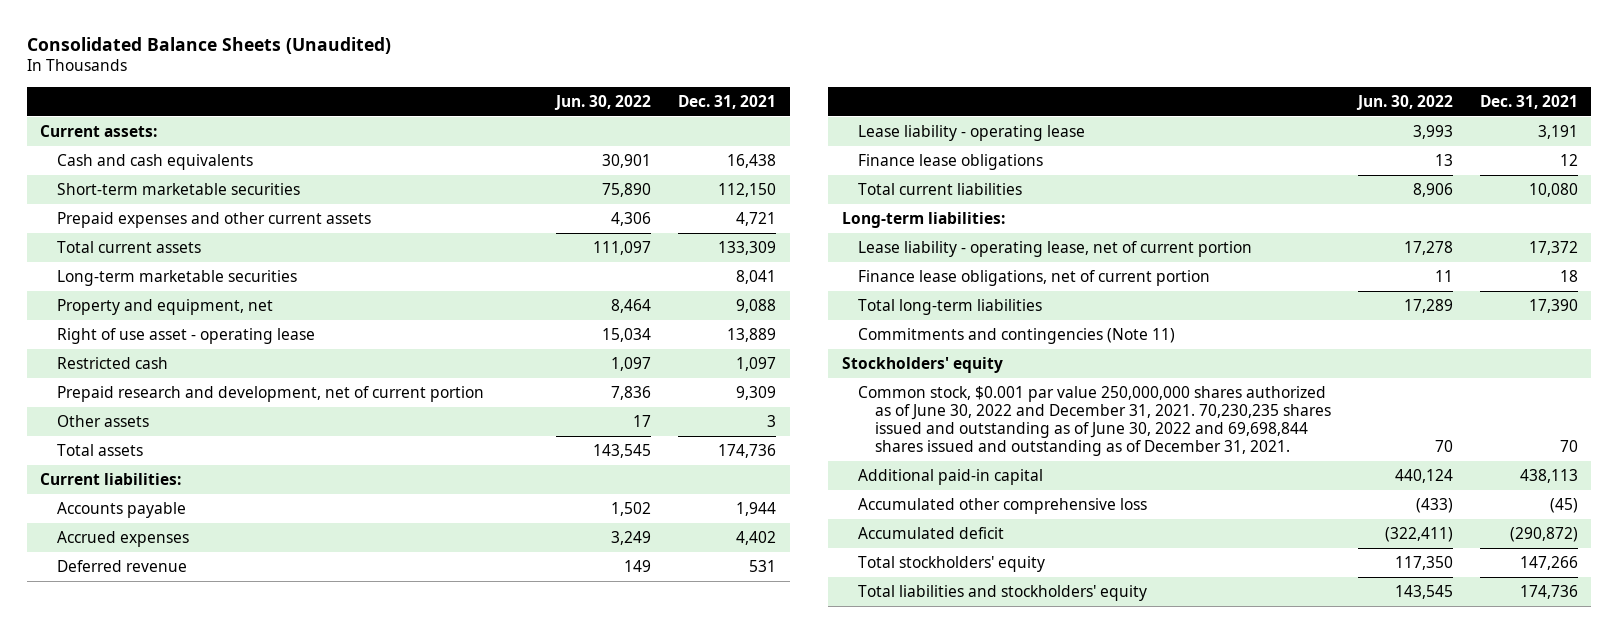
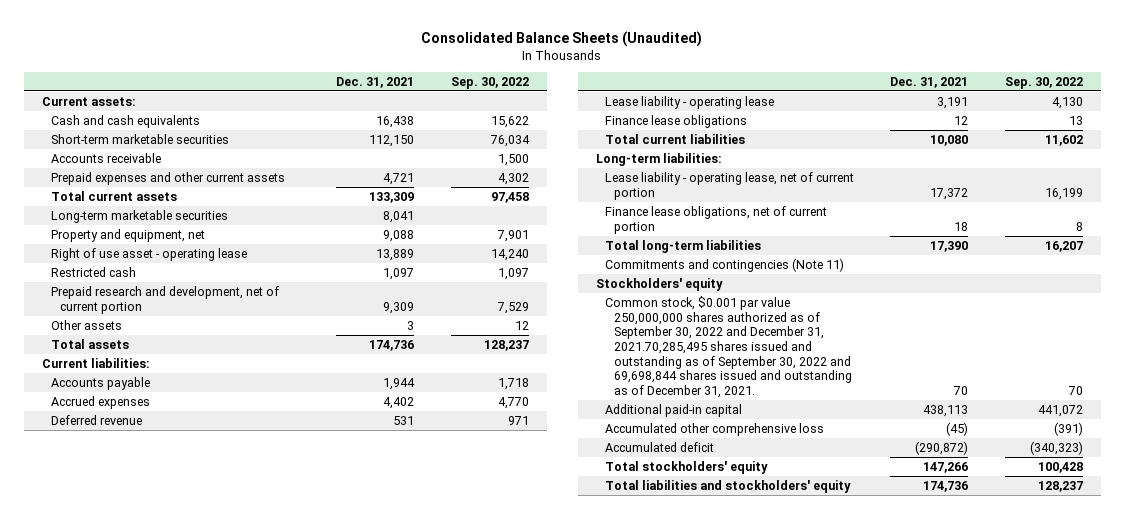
[554,94,652,110] Jun. 30, 2022 -> none
none -> [450,76,529,89] Sep. 30, 2022
none -> [50,152,161,163] Accounts receivable
[858,386,1332,457] Common stock, $0.001 par value 250,000,000 shares authorized as of June 30, 2022 and December 31, 2021. 70,230,235 shares issued and outstanding as of June 30, 2022 and 69,698,844 shares issued and outstanding as of December 31, 2021. -> [604,295,852,399] Common stock, $0.001 par value 250,000,000 shares authorized as of September 30, 2022 and December 31, 2021.70,285,495 shares issued and outstanding as of September 30, 2022 and 69,698,844 shares issued and outstanding as of December 31, 2021.

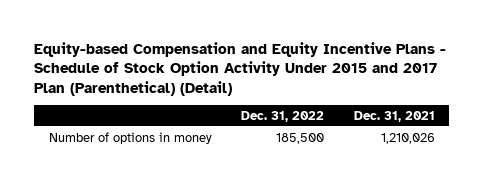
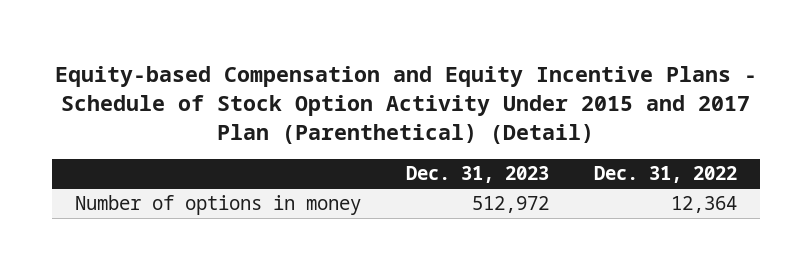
[353,110,435,122] Dec. 31, 2021 -> none
none -> [405,166,549,184] Dec. 31, 2023
[276,132,325,144] 185,500 -> [671,196,738,214] 12,364

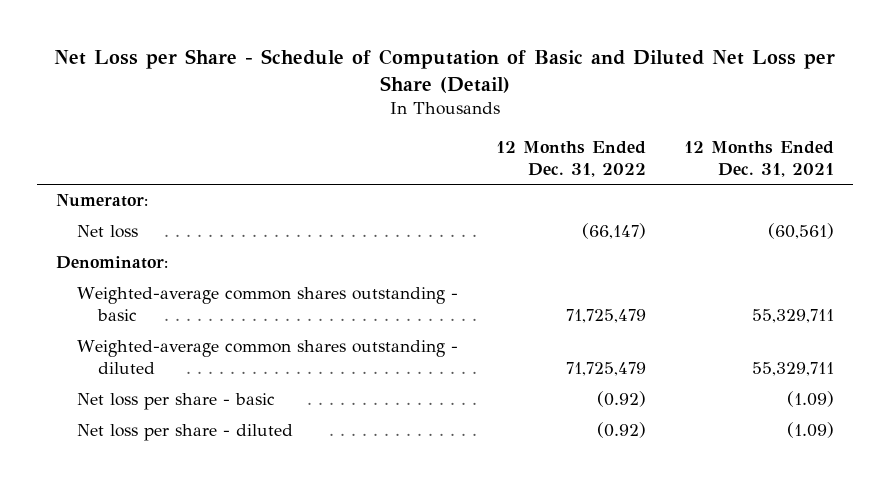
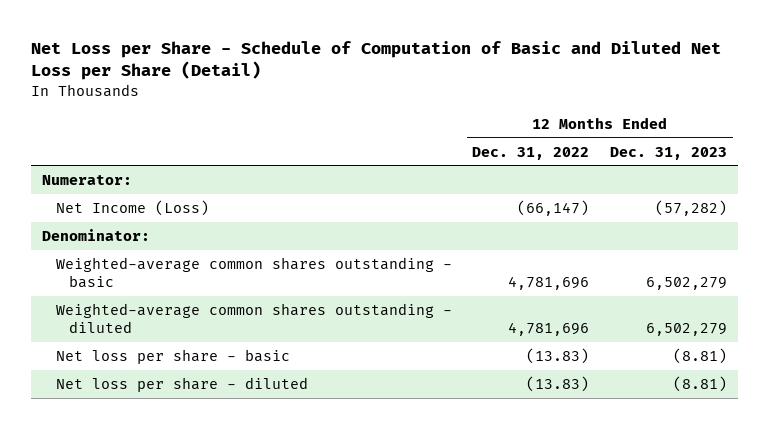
[684,140,835,177] 12 Months Ended Dec. 31, 2021 -> none
none -> [610,146,728,160] Dec. 31, 2023
[77,225,139,239] Net loss -> [55,199,209,216] Net Income (Loss)
[566,309,647,324] 71,725,479 -> [508,275,590,290] 4,781,696
[566,362,647,377] 71,725,479 -> [508,321,590,336] 4,781,696
[597,391,647,408] (0.92) -> [526,347,590,364] (13.83)
[597,422,647,439] (0.92) -> [526,375,590,392] (13.83)

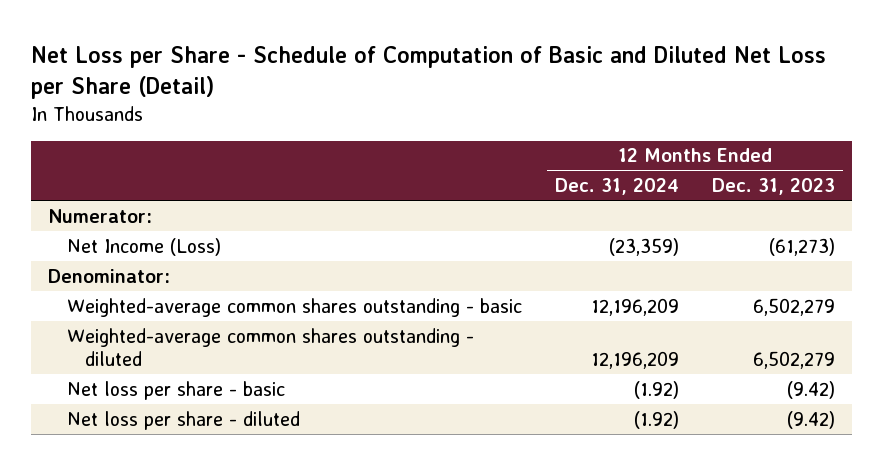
[472,146,590,160] Dec. 31, 2022 -> none
none -> [554,178,679,196] Dec. 31, 2024
[655,199,728,216] (57,282) -> [769,237,836,256] (61,273)
[673,347,728,364] (8.81) -> [787,380,836,399] (9.42)
[673,375,728,392] (8.81) -> [787,410,836,429] (9.42)

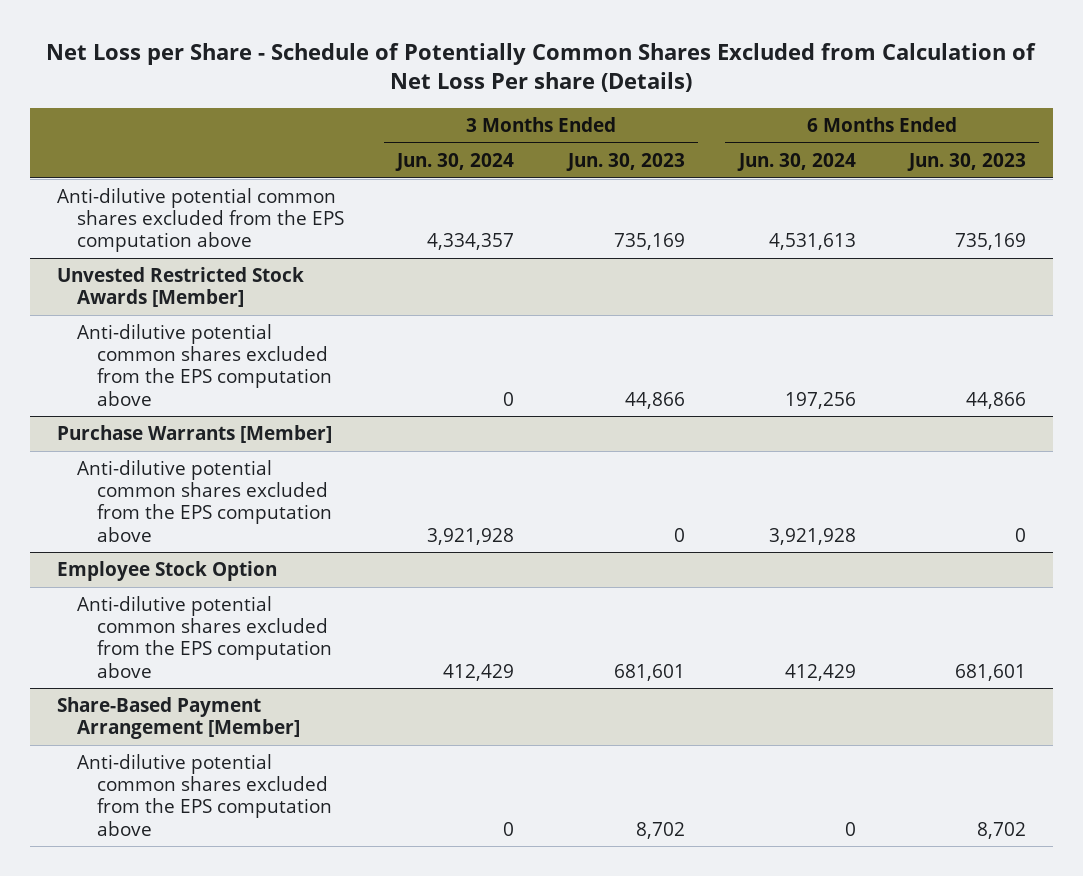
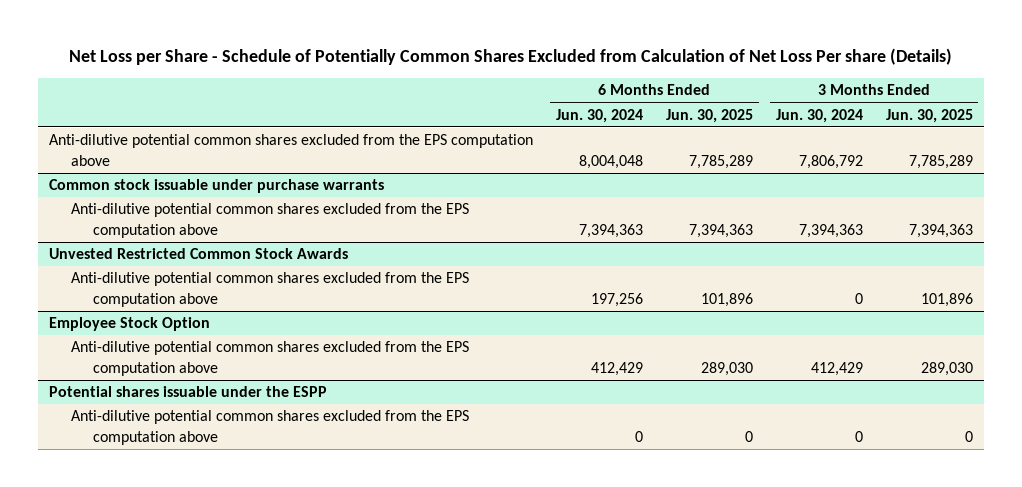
[565,152,685,171] Jun. 30, 2023 -> none
[907,152,1027,171] Jun. 30, 2023 -> none
none -> [665,108,753,123] Jun. 30, 2025
none -> [885,108,973,123] Jun. 30, 2025
[427,233,515,251] 4,334,357 -> [798,154,863,169] 7,806,792
[768,233,856,251] 4,531,613 -> [578,154,643,169] 8,004,048
none -> [49,179,385,194] Common stock issuable under purchase warrants
none -> [70,203,469,238] Anti-dilutive potential common shares excluded from the EPS computation above
[56,267,304,308] Unvested Restricted Stock Awards [Member] -> [49,248,349,260] Unvested Restricted Common Stock Awards
[56,425,332,444] Purchase Warrants [Member] -> none
[76,460,332,542] Anti-dilutive potential common shares excluded from the EPS computation above -> none
[56,697,300,740] Share-Based Payment Arrangement [Member] -> [49,386,328,398] Potential shares issuable under the ESPP

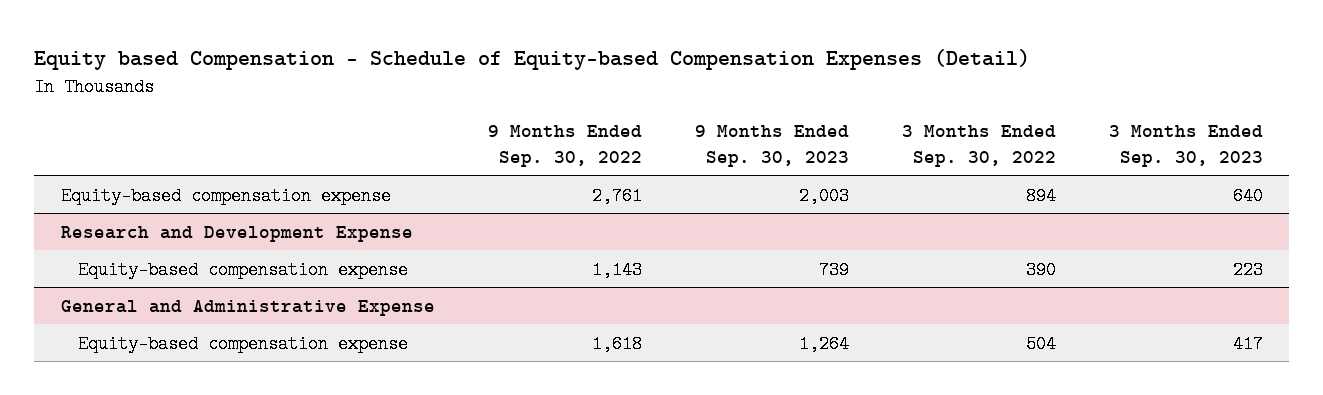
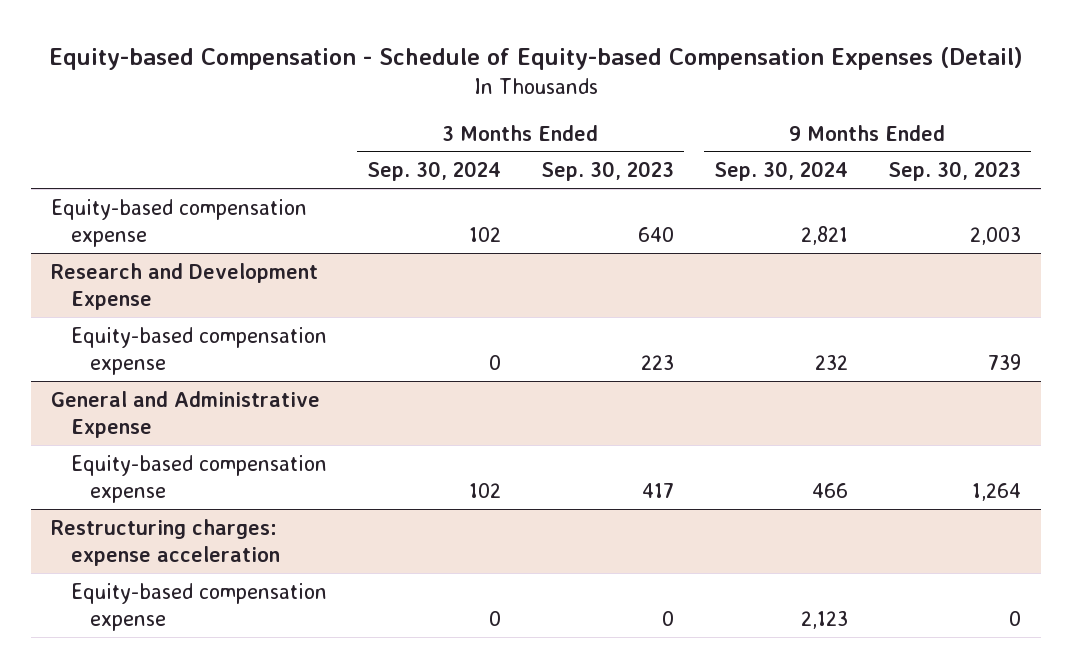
[34,49,1031,71] Equity based Compensation - Schedule of Equity-based Compensation Expenses (Detail) -> [49,46,1024,70] Equity-based Compensation - Schedule of Equity-based Compensation Expenses (Detail)
[487,124,642,167] 9 Months Ended Sep. 30, 2022 -> none
[901,124,1056,167] 3 Months Ended Sep. 30, 2022 -> none
none -> [366,161,501,182] Sep. 30, 2024
none -> [713,161,848,182] Sep. 30, 2024
none -> [51,518,280,567] Restructuring charges: expense acceleration
none -> [70,582,327,632] Equity-based compensation expense

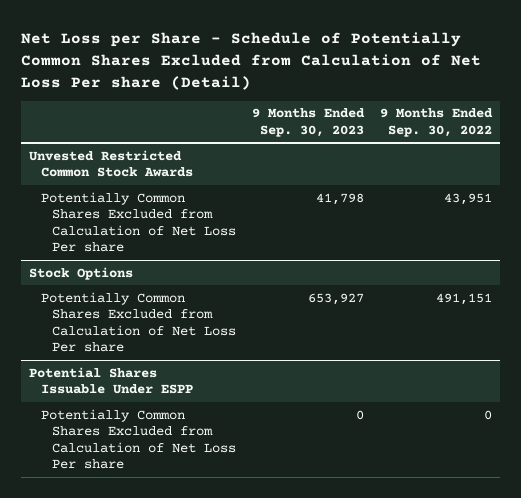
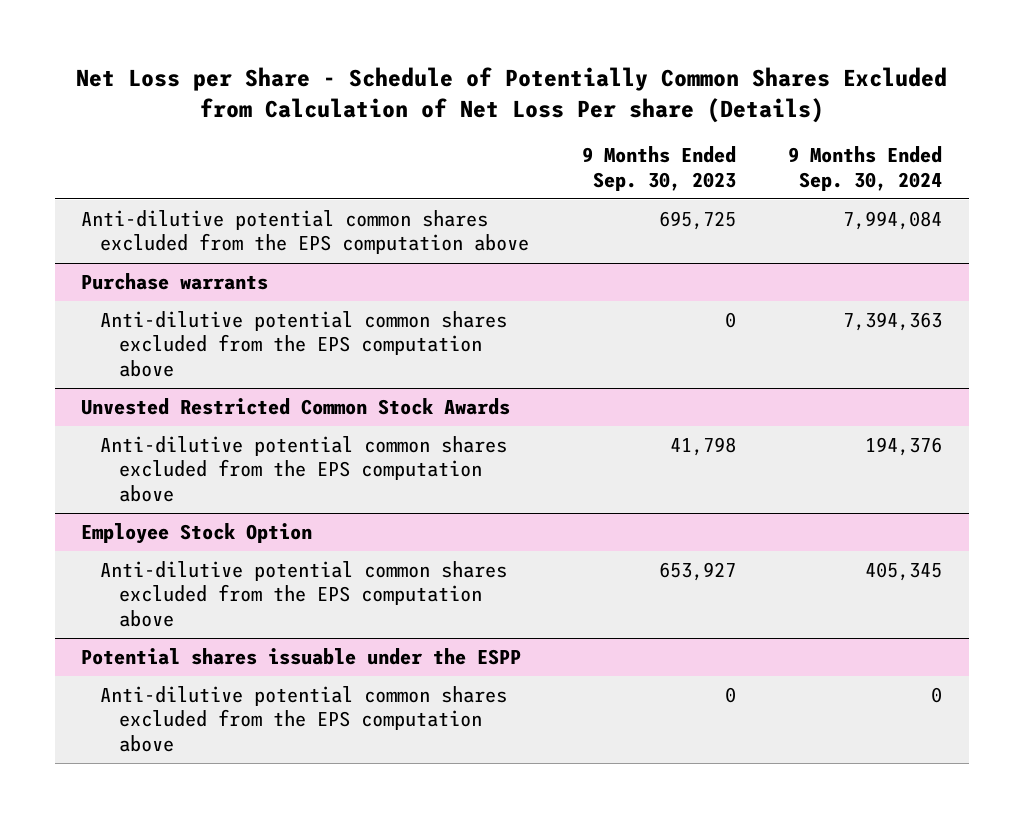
[21,32,482,90] Net Loss per Share - Schedule of Potentially Common Shares Excluded from Calculation of Net Loss Per share (Detail) -> [75,66,947,123] Net Loss per Share - Schedule of Potentially Common Shares Excluded from Calculation of Net Loss Per share (Details)
[379,108,493,137] 9 Months Ended Sep. 30, 2022 -> none
none -> [788,146,943,191] 9 Months Ended Sep. 30, 2024
none -> [81,209,530,255] Anti-dilutive potential common shares excluded from the EPS computation above
none -> [81,272,269,290] Purchase warrants
none -> [100,310,508,378] Anti-dilutive potential common shares excluded from the EPS computation above
[40,191,236,253] Potentially Common Shares Excluded from Calculation of Net Loss Per share -> [100,435,508,503] Anti-dilutive potential common shares excluded from the EPS computation above
[29,266,134,280] Stock Options -> [81,522,313,544] Employee Stock Option
[40,291,236,353] Potentially Common Shares Excluded from Calculation of Net Loss Per share -> [100,560,508,628] Anti-dilutive potential common shares excluded from the EPS computation above
[29,366,193,395] Potential Shares Issuable Under ESPP -> [81,647,522,665] Potential shares issuable under the ESPP
[40,408,236,470] Potentially Common Shares Excluded from Calculation of Net Loss Per share -> [100,685,508,753] Anti-dilutive potential common shares excluded from the EPS computation above

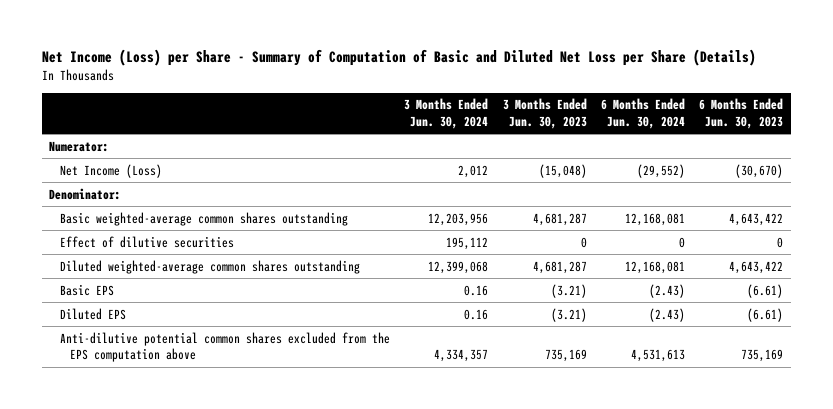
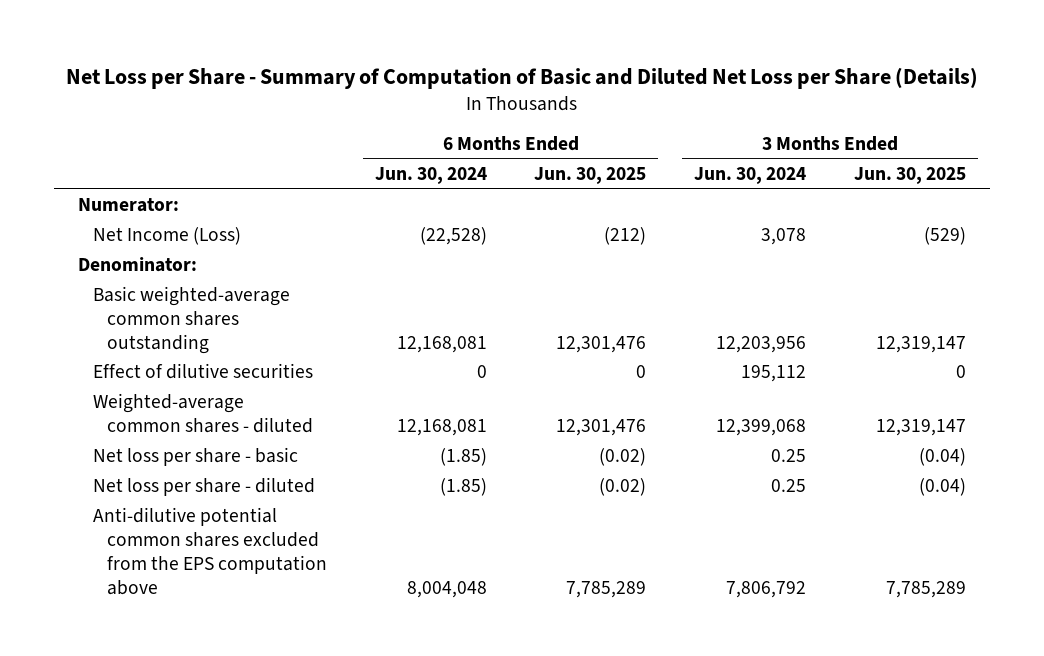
[42,49,757,67] Net Income (Loss) per Share - Summary of Computation of Basic and Diluted Net Loss per Share (Details) -> [65,67,978,90] Net Loss per Share - Summary of Computation of Basic and Diluted Net Loss per Share (Details)
[502,98,587,129] 3 Months Ended Jun. 30, 2023 -> none
[699,98,784,129] 6 Months Ended Jun. 30, 2023 -> none
none -> [534,167,647,185] Jun. 30, 2025
none -> [853,167,966,185] Jun. 30, 2025
[458,164,489,178] 2,012 -> [761,228,807,246] 3,078
[637,163,686,178] (29,552) -> [419,227,487,246] (22,528)
[59,283,114,296] Basic EPS -> none
[59,307,126,320] Diluted EPS -> none
[59,259,360,274] Diluted weighted-average common shares outstanding -> [92,393,314,434] Weighted-average common shares - diluted
none -> [92,447,298,467] Net loss per share - basic
none -> [92,477,315,497] Net loss per share - diluted
[434,349,489,363] 4,334,357 -> [726,580,807,598] 7,806,792
[631,349,686,363] 4,531,613 -> [406,580,487,598] 8,004,048

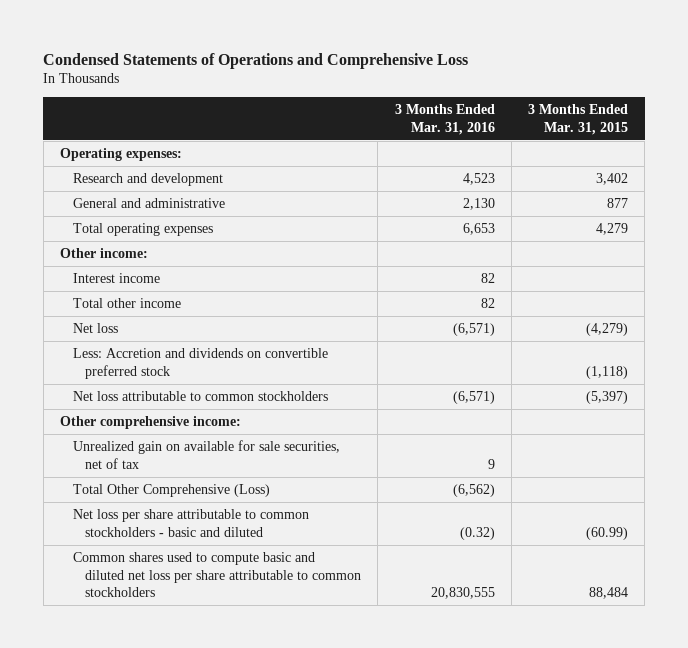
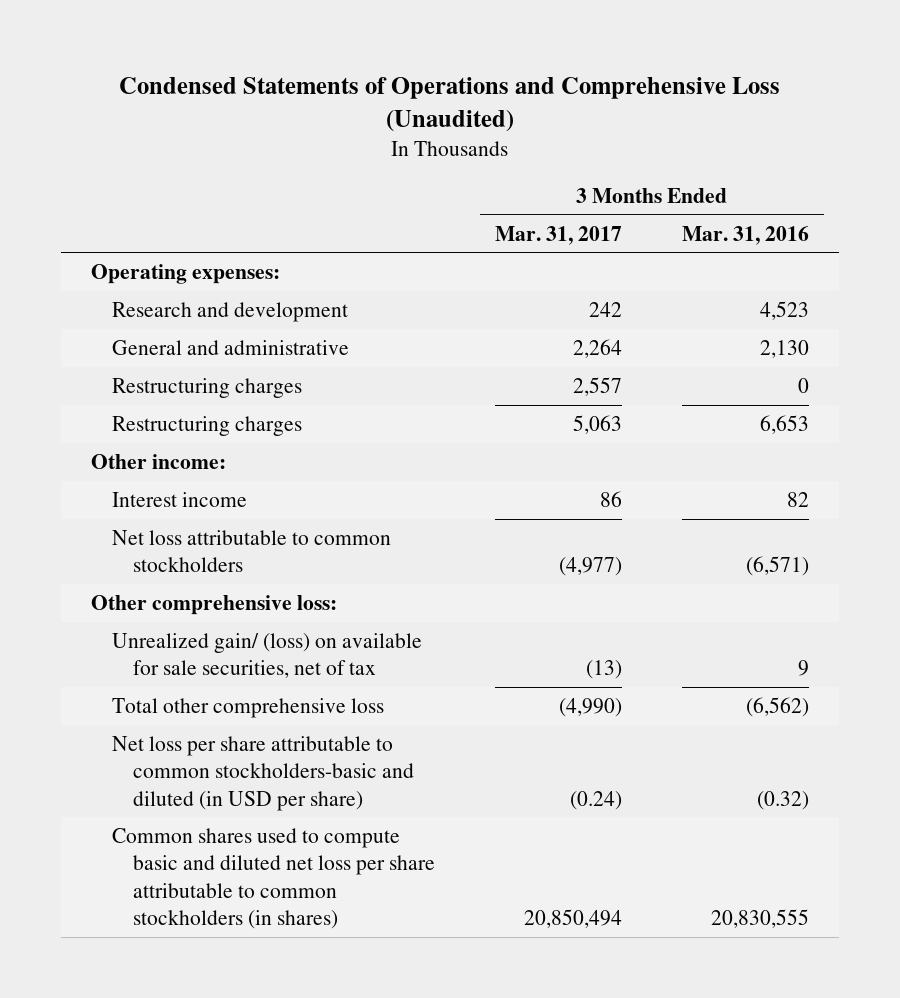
[43,52,469,69] Condensed Statements of Operations and Comprehensive Loss -> [119,76,781,133] Condensed Statements of Operations and Comprehensive Loss (Unaudited)
[528,104,629,135] 3 Months Ended Mar. 31, 2015 -> none
none -> [495,225,623,245] Mar. 31, 2017
none -> [112,377,303,398] Restructuring charges
[72,223,213,237] Total operating expenses -> [112,415,303,436] Restructuring charges
[72,298,181,309] Total other income -> none
[72,323,118,334] Net loss -> none
[72,348,328,379] Less: Accretion and dividends on convertible preferred stock -> none
[59,416,241,430] Other comprehensive income: -> [90,594,337,615] Other comprehensive loss:
[72,440,340,469] Unrealized gain on available for sale securities, net of tax -> [112,632,423,679] Unrealized gain/ (loss) on available for sale securities, net of tax
[72,484,270,498] Total Other Comprehensive (Loss) -> [112,697,385,718] Total other comprehensive loss
[72,509,309,537] Net loss per share attributable to common stockholders - basic and diluted -> [112,735,415,811] Net loss per share attributable to common stockholders-basic and diluted (in USD per share)
[72,552,362,597] Common shares used to compute basic and diluted net loss per share attributable to common stockholders -> [112,827,436,930] Common shares used to compute basic and diluted net loss per share attributable to common stockholders (in shares)

